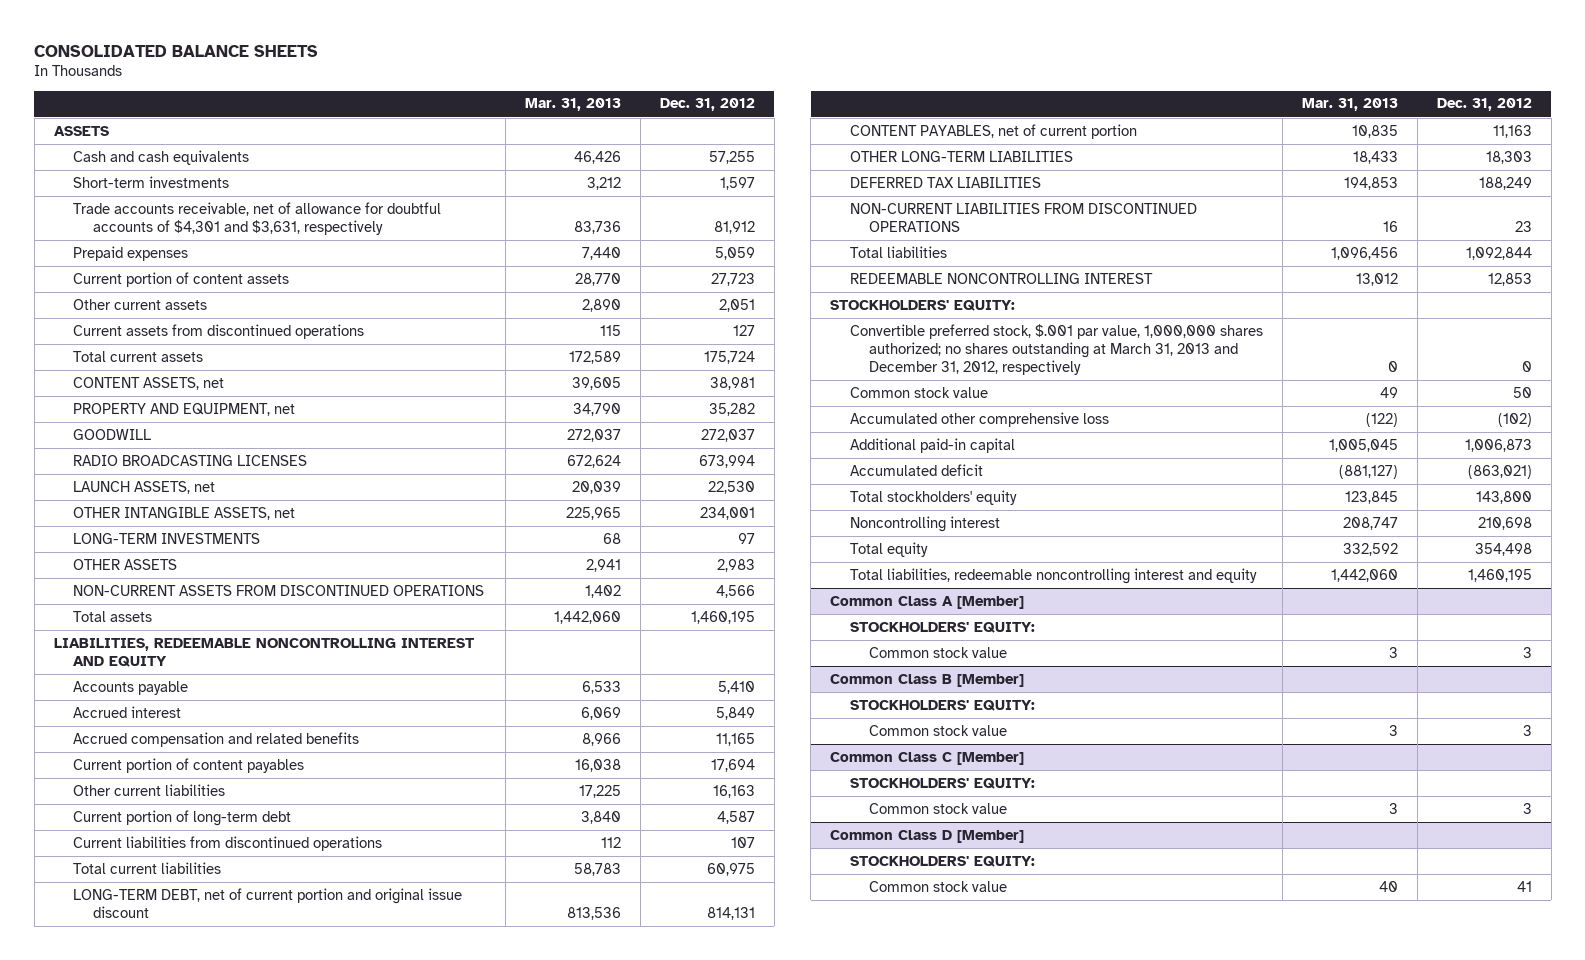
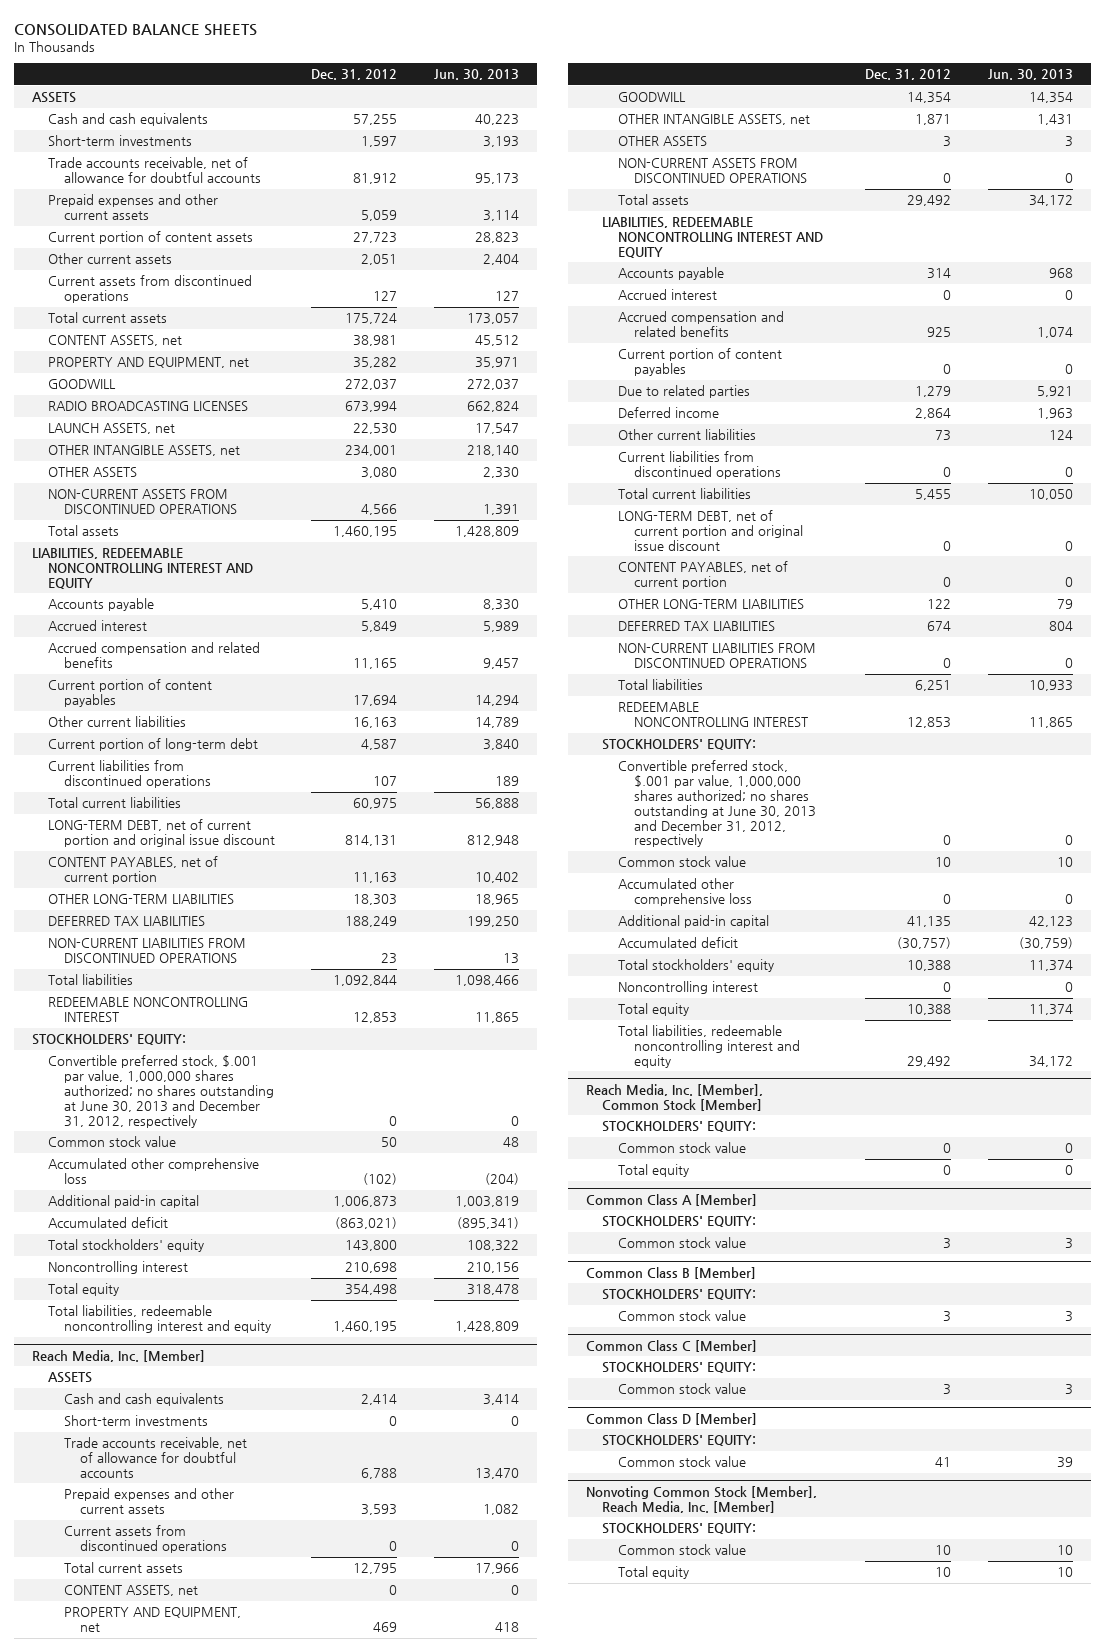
[525,98,622,112] Mar. 31, 2013 -> none
none -> [433,69,519,81] Jun. 30, 2013
[73,201,442,235] Trade accounts receivable, net of allowance for doubtful accounts of $4,301 and $3,631, respectively -> [48,157,262,184] Trade accounts receivable, net of allowance for doubtful accounts
[73,245,189,261] Prepaid expenses -> [48,194,219,221] Prepaid expenses and other current assets
[73,532,261,544] LONG-TERM INVESTMENTS -> none
[717,558,756,572] 2,983 -> [361,467,398,479] 3,080
[849,323,1263,375] Convertible preferred stock, $.001 par value, 1,000,000 shares authorized; no shares outstanding at March 31, 2013 and December 31, 2012, respectively -> [48,1055,275,1128] Convertible preferred stock, $.001 par value, 1,000,000 shares authorized; no shares outstanding at June 30, 2013 and December 31, 2012, respectively
none -> [32,1349,206,1362] Reach Media, Inc. [Member]
none -> [48,1372,93,1384] ASSETS
none -> [64,1393,225,1407] Cash and cash equivalents
none -> [64,1415,209,1427] Short-term investments
none -> [64,1437,248,1478] Trade accounts receivable, net of allowance for doubtful accounts
none -> [64,1488,235,1515] Prepaid expenses and other current assets
none -> [64,1525,228,1554] Current assets from discontinued operations
none -> [64,1562,184,1574] Total current assets
none -> [64,1585,199,1597] CONTENT ASSETS, net
none -> [64,1607,242,1633] PROPERTY AND EQUIPMENT, net
none -> [618,92,687,103] GOODWILL
none -> [618,114,811,126] OTHER INTANGIBLE ASSETS, net
none -> [618,136,708,147] OTHER ASSETS
none -> [618,158,808,184] NON-CURRENT ASSETS FROM DISCONTINUED OPERATIONS
none -> [618,194,690,206] Total assets
none -> [602,217,824,258] LIABILITIES, REDEEMABLE NONCONTROLLING INTEREST AND EQUITY
none -> [618,267,725,281] Accounts payable
none -> [618,289,718,301] Accrued interest
none -> [618,311,785,338] Accrued compensation and related benefits
none -> [618,348,783,377] Current portion of content payables
none -> [618,385,751,399] Due to related parties
none -> [618,407,720,419] Deferred income
none -> [618,429,757,441] Other current liabilities
none -> [618,451,782,480] Current liabilities from discontinued operations
none -> [618,488,752,500] Total current liabilities
none -> [618,510,804,551] LONG-TERM DEBT, net of current portion and original issue discount
none -> [618,561,789,590] CONTENT PAYABLES, net of current portion
none -> [618,599,805,610] OTHER LONG-TERM LIABILITIES
none -> [618,621,776,632] DEFERRED TAX LIABILITIES
none -> [618,643,817,669] NON-CURRENT LIABILITIES FROM DISCONTINUED OPERATIONS
none -> [618,679,704,691] Total liabilities
none -> [618,702,809,728] REDEEMABLE NONCONTROLLING INTEREST
none -> [602,739,757,751] STOCKHOLDERS' EQUITY:
none -> [618,760,817,848] Convertible preferred stock, $.001 par value, 1,000,000 shares authorized; no shares outstanding at June 30, 2013 and December 31, 2012, respectively
none -> [618,856,747,868] Common stock value
none -> [618,878,753,907] Accumulated other comprehensive loss
none -> [618,915,770,929] Additional paid-in capital
none -> [618,937,739,949] Accumulated deficit
none -> [618,959,775,973] Total stockholders' equity
none -> [618,981,759,995] Noncontrolling interest
none -> [618,1003,690,1017] Total equity
none -> [618,1025,801,1068] Total liabilities, redeemable noncontrolling interest and equity
none -> [586,1083,764,1111] Reach Media, Inc. [Member], Common Stock [Member]
none -> [602,1121,757,1133] STOCKHOLDERS' EQUITY:
none -> [618,1142,747,1154] Common stock value
none -> [618,1164,690,1178] Total equity
none -> [586,1485,818,1513] Nonvoting Common Stock [Member], Reach Media, Inc. [Member]
none -> [602,1523,757,1535] STOCKHOLDERS' EQUITY:
none -> [618,1544,747,1556] Common stock value
none -> [618,1566,690,1580] Total equity

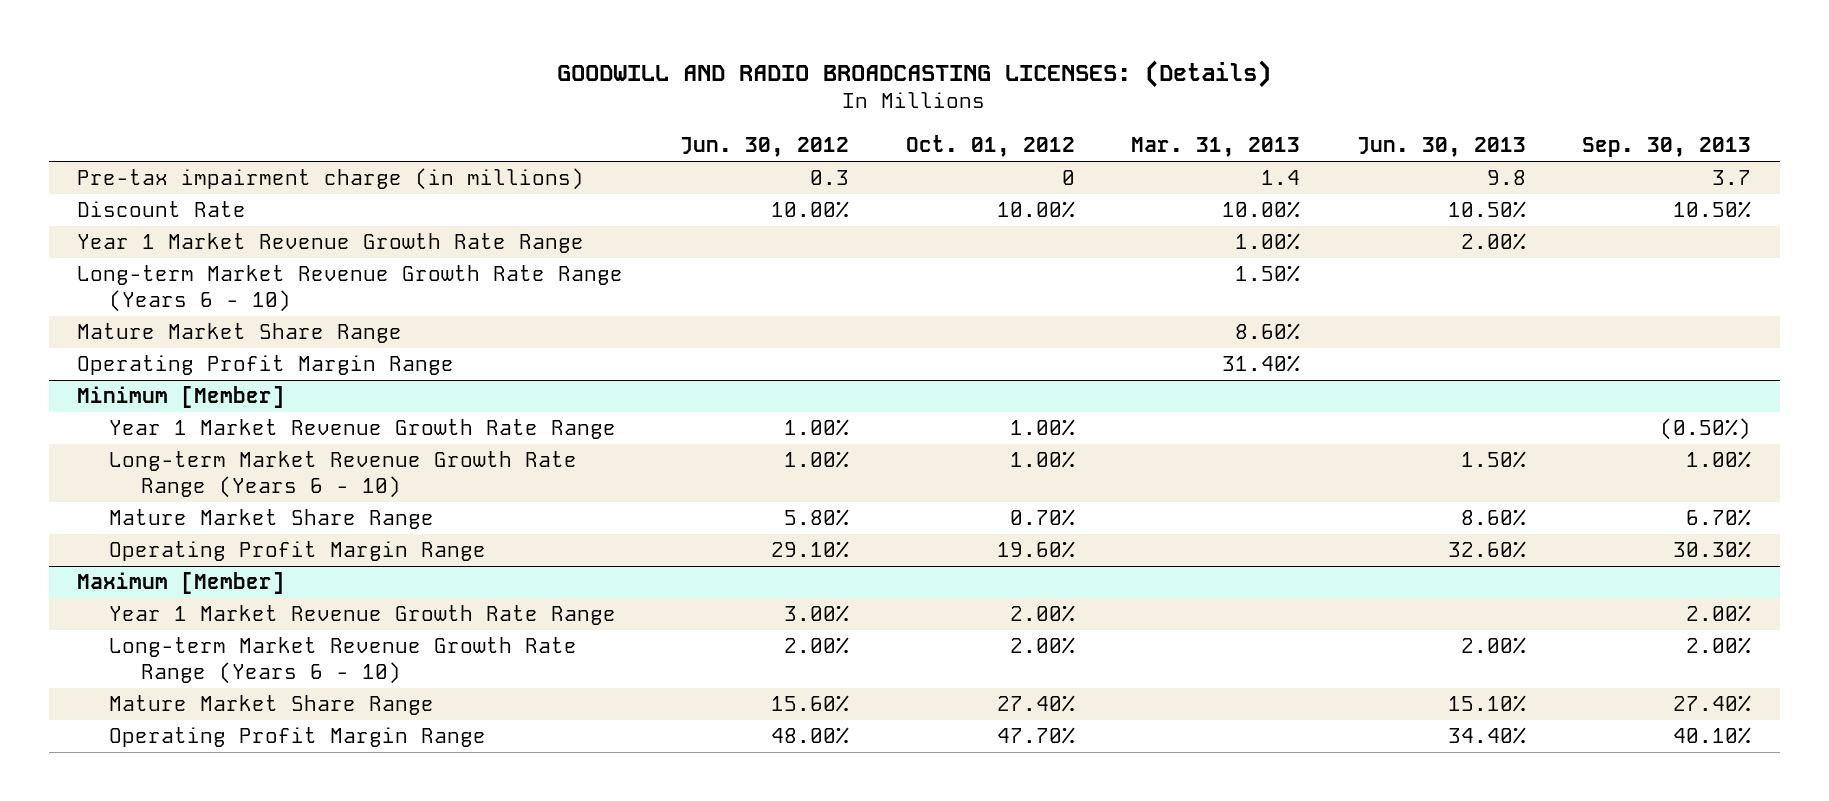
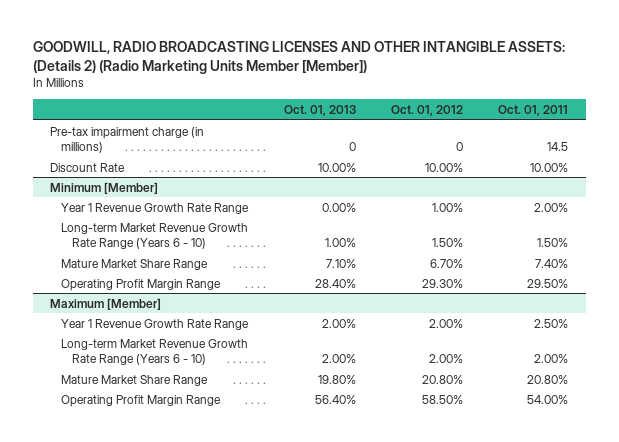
[557,59,1272,88] GOODWILL AND RADIO BROADCASTING LICENSES: (Details) -> [32,40,565,74] GOODWILL, RADIO BROADCASTING LICENSES AND OTHER INTANGIBLE ASSETS: (Details 2) (Radio Marketing Units Member [Member])
[680,137,850,158] Jun. 30, 2012 -> none
[1131,137,1301,158] Mar. 31, 2013 -> none
[1356,137,1526,158] Jun. 30, 2013 -> none
[1582,137,1752,158] Sep. 30, 2013 -> none
none -> [283,104,356,116] Oct. 01, 2013
none -> [498,104,569,116] Oct. 01, 2011
[77,233,585,254] Year 1 Market Revenue Growth Rate Range -> none
[77,265,624,313] Long-term Market Revenue Growth Rate Range (Years 6 - 10) -> none
[77,323,403,344] Mature Market Share Range -> none
[77,355,455,376] Operating Profit Margin Range -> none
[109,419,617,440] Year 1 Market Revenue Growth Rate Range -> [61,202,250,214] Year 1 Revenue Growth Rate Range
[1009,451,1075,469] 1.00% -> [432,238,464,248] 1.50%
[1009,509,1075,527] 0.70% -> [430,258,464,268] 6.70%
[996,541,1075,559] 19.60% -> [422,278,464,288] 29.30%
[109,605,617,626] Year 1 Market Revenue Growth Rate Range -> [61,318,250,330] Year 1 Revenue Growth Rate Range
[996,695,1075,713] 27.40% -> [422,374,464,384] 20.80%
[996,727,1075,745] 47.70% -> [422,394,464,404] 58.50%

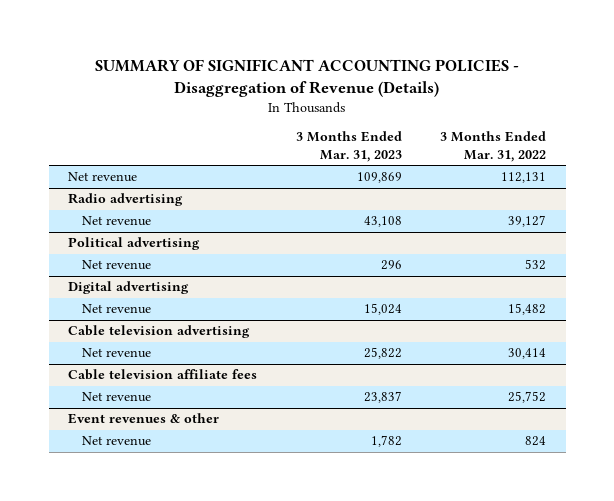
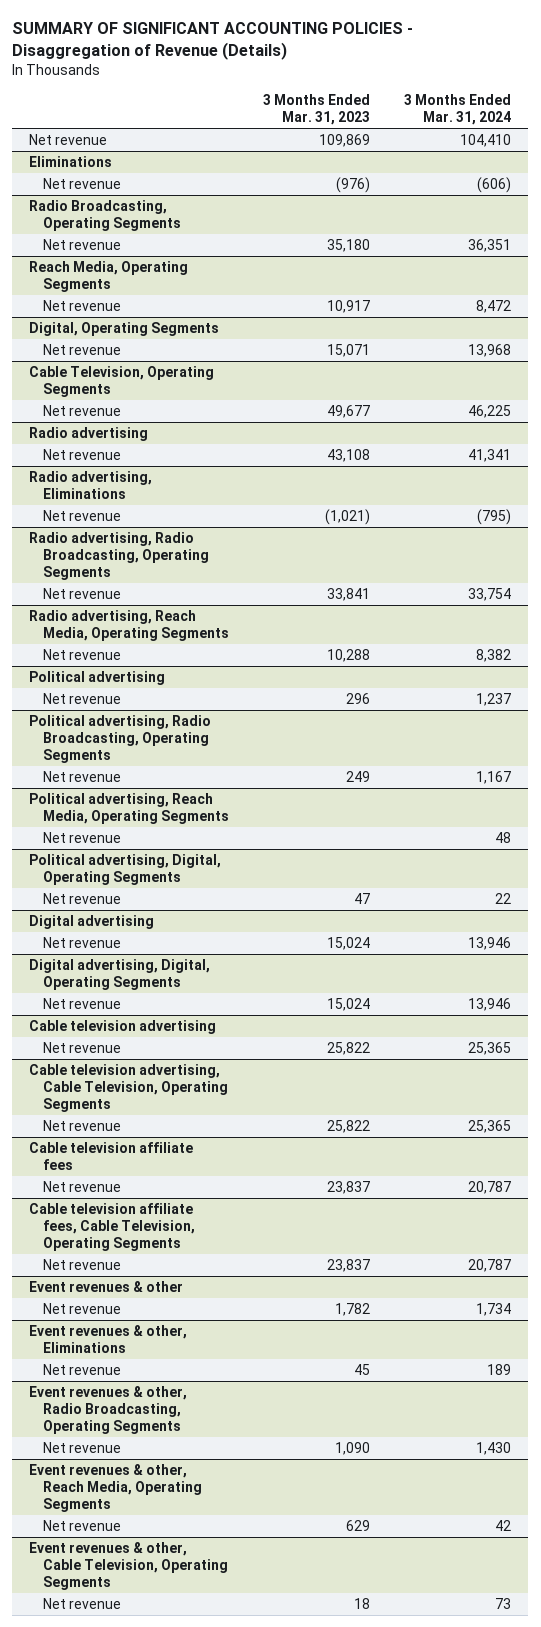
[440,131,547,162] 3 Months Ended Mar. 31, 2022 -> none
none -> [404,94,512,126] 3 Months Ended Mar. 31, 2024
none -> [29,156,113,168] Eliminations
none -> [43,178,122,190] Net revenue
none -> [29,200,182,232] Radio Broadcasting, Operating Segments
none -> [43,239,122,251] Net revenue
none -> [29,261,189,293] Reach Media, Operating Segments
none -> [43,300,122,312] Net revenue
none -> [29,322,220,337] Digital, Operating Segments
none -> [43,344,122,356] Net revenue
none -> [29,366,215,398] Cable Television, Operating Segments
none -> [43,405,122,417] Net revenue
none -> [29,471,153,500] Radio advertising, Eliminations
none -> [43,510,122,522] Net revenue
none -> [29,532,210,580] Radio advertising, Radio Broadcasting, Operating Segments
none -> [43,588,122,600] Net revenue
none -> [29,610,230,642] Radio advertising, Reach Media, Operating Segments
none -> [43,649,122,661] Net revenue
none -> [29,715,212,763] Political advertising, Radio Broadcasting, Operating Segments
none -> [43,771,122,783] Net revenue
none -> [29,793,230,825] Political advertising, Reach Media, Operating Segments
none -> [43,832,122,844] Net revenue
none -> [29,854,222,886] Political advertising, Digital, Operating Segments
none -> [43,893,122,905] Net revenue
none -> [29,959,211,991] Digital advertising, Digital, Operating Segments
none -> [43,998,122,1010] Net revenue
none -> [29,1064,229,1112] Cable television advertising, Cable Television, Operating Segments
none -> [43,1120,122,1132] Net revenue
none -> [29,1203,196,1251] Cable television affiliate fees, Cable Television, Operating Segments
none -> [43,1259,122,1271] Net revenue
none -> [29,1325,188,1354] Event revenues & other, Eliminations
none -> [43,1364,122,1376] Net revenue
none -> [29,1386,188,1434] Event revenues & other, Radio Broadcasting, Operating Segments
none -> [43,1442,122,1454] Net revenue
none -> [29,1464,203,1512] Event revenues & other, Reach Media, Operating Segments
none -> [43,1520,122,1532] Net revenue
none -> [29,1542,229,1590] Event revenues & other, Cable Television, Operating Segments
none -> [43,1598,122,1610] Net revenue

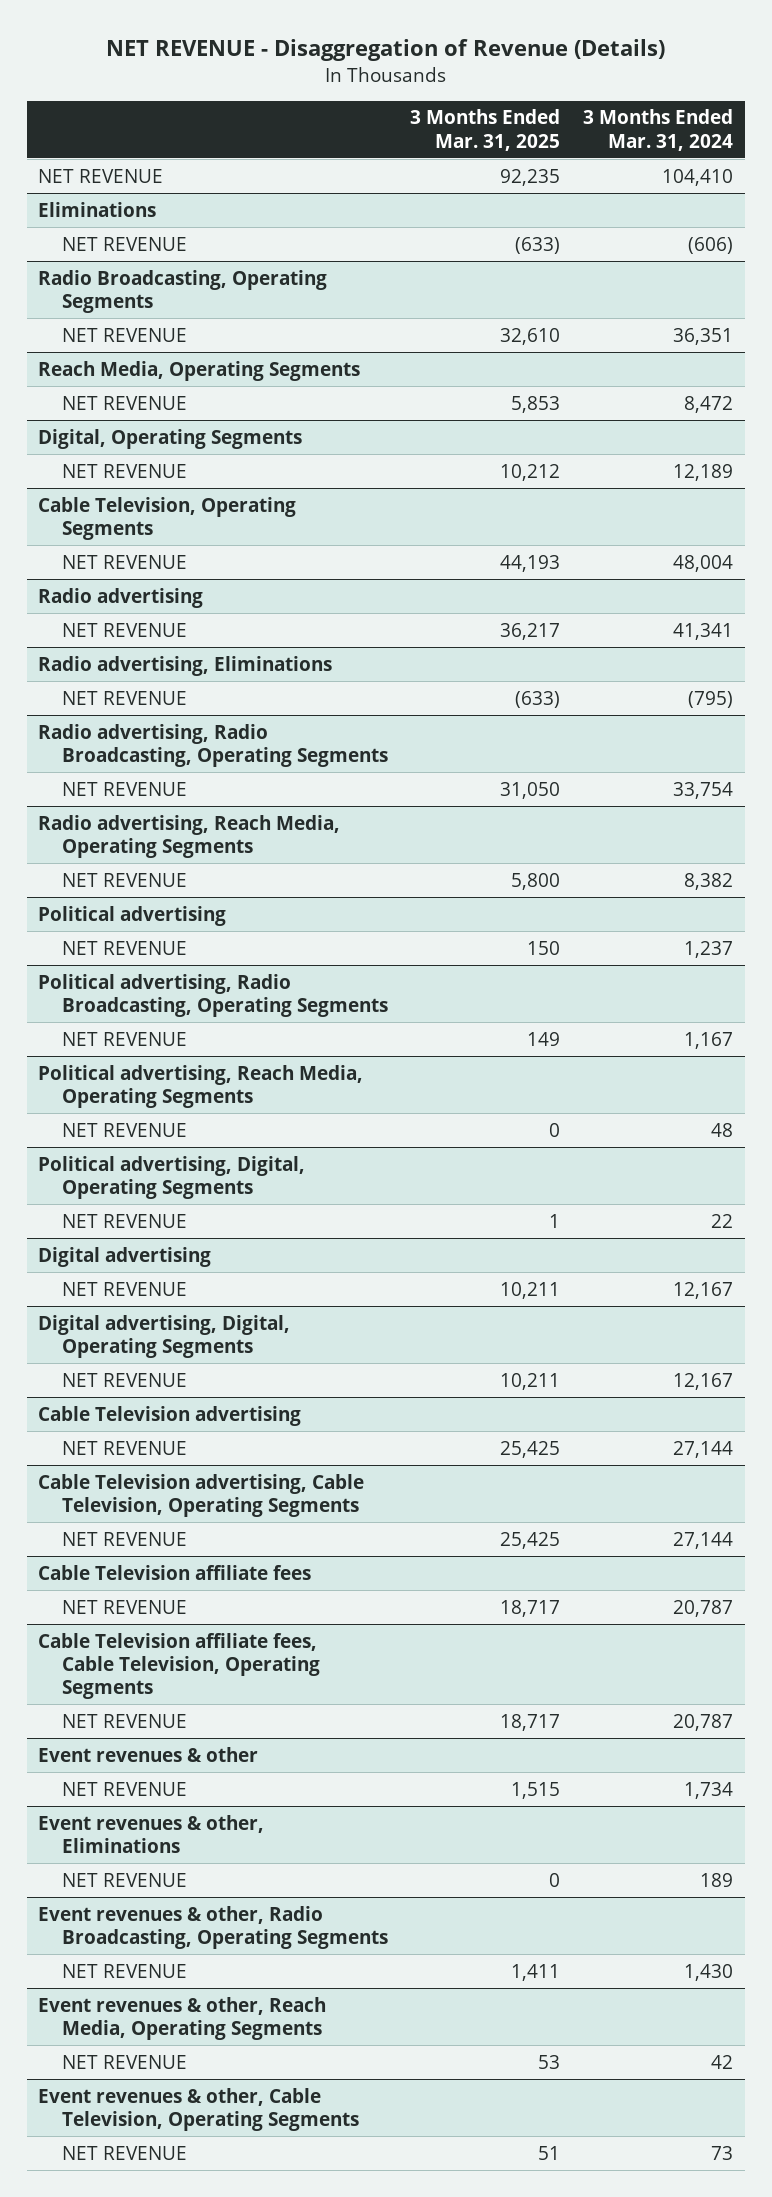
[12,22,414,60] SUMMARY OF SIGNIFICANT ACCOUNTING POLICIES - Disaggregation of Revenue (Details) -> [105,39,665,62] NET REVENUE - Disaggregation of Revenue (Details)
[263,94,371,126] 3 Months Ended Mar. 31, 2023 -> none
none -> [410,109,561,151] 3 Months Ended Mar. 31, 2025
[29,134,108,146] Net revenue -> [38,168,164,183] NET REVENUE
[43,178,122,190] Net revenue -> [61,236,187,251] NET REVENUE
[43,239,122,251] Net revenue -> [61,327,187,342] NET REVENUE
[43,300,122,312] Net revenue -> [61,395,187,410] NET REVENUE
[43,344,122,356] Net revenue -> [61,463,187,478] NET REVENUE
[468,344,512,358] 13,968 -> [673,463,734,481] 12,189
[43,405,122,417] Net revenue -> [61,554,187,569] NET REVENUE
[468,405,512,419] 46,225 -> [673,554,734,572] 48,004
[43,449,122,461] Net revenue -> [61,622,187,637] NET REVENUE
[43,510,122,522] Net revenue -> [61,690,187,705] NET REVENUE
[43,588,122,600] Net revenue -> [61,781,187,796] NET REVENUE
[43,649,122,661] Net revenue -> [61,872,187,887] NET REVENUE
[43,693,122,705] Net revenue -> [61,940,187,955] NET REVENUE
[43,771,122,783] Net revenue -> [61,1031,187,1046] NET REVENUE
[43,832,122,844] Net revenue -> [61,1122,187,1137] NET REVENUE
[43,893,122,905] Net revenue -> [61,1213,187,1228] NET REVENUE
[43,937,122,949] Net revenue -> [61,1281,187,1296] NET REVENUE
[468,937,512,951] 13,946 -> [673,1281,734,1299] 12,167
[43,998,122,1010] Net revenue -> [61,1372,187,1387] NET REVENUE
[468,998,512,1012] 13,946 -> [673,1372,734,1390] 12,167
[29,1020,217,1035] Cable television advertising -> [38,1405,302,1426] Cable Television advertising
[43,1042,122,1054] Net revenue -> [61,1440,187,1455] NET REVENUE
[468,1042,512,1056] 25,365 -> [673,1440,734,1458] 27,144
[29,1064,229,1112] Cable television advertising, Cable Television, Operating Segments -> [38,1473,365,1517] Cable Television advertising, Cable Television, Operating Segments
[43,1120,122,1132] Net revenue -> [61,1531,187,1546] NET REVENUE
[468,1120,512,1134] 25,365 -> [673,1531,734,1549] 27,144
[29,1142,194,1171] Cable television affiliate fees -> [38,1564,312,1580] Cable Television affiliate fees
[43,1181,122,1193] Net revenue -> [61,1599,187,1614] NET REVENUE
[29,1203,196,1251] Cable television affiliate fees, Cable Television, Operating Segments -> [38,1632,320,1700] Cable Television affiliate fees, Cable Television, Operating Segments
[43,1259,122,1271] Net revenue -> [61,1713,187,1728] NET REVENUE
[43,1303,122,1315] Net revenue -> [61,1781,187,1796] NET REVENUE
[43,1364,122,1376] Net revenue -> [61,1872,187,1887] NET REVENUE
[43,1442,122,1454] Net revenue -> [61,1963,187,1978] NET REVENUE
[43,1520,122,1532] Net revenue -> [61,2054,187,2069] NET REVENUE
[43,1598,122,1610] Net revenue -> [61,2145,187,2160] NET REVENUE

